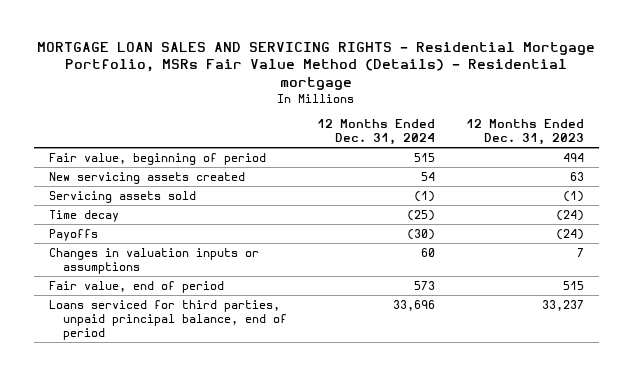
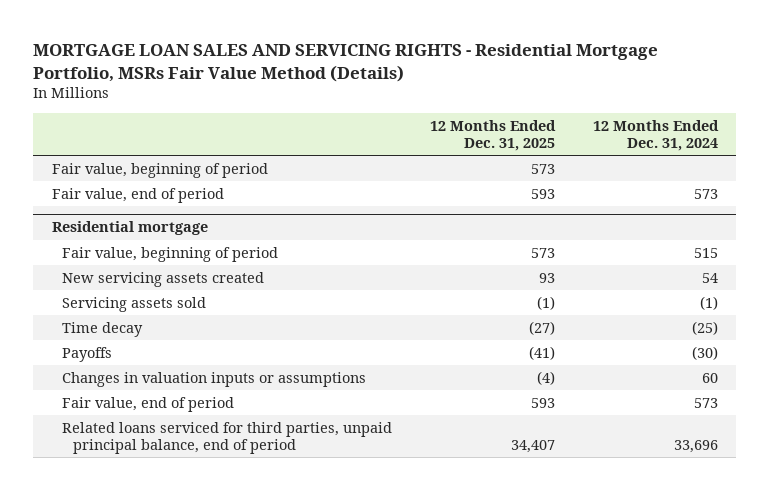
[37,41,596,91] MORTGAGE LOAN SALES AND SERVICING RIGHTS - Residential Mortgage Portfolio, MSRs Fair Value Method (Details) - Residential mortgage -> [33,44,659,82] MORTGAGE LOAN SALES AND SERVICING RIGHTS - Residential Mortgage Portfolio, MSRs Fair Value Method (Details)
[465,119,584,145] 12 Months Ended Dec. 31, 2023 -> none
none -> [430,119,557,152] 12 Months Ended Dec. 31, 2025
none -> [52,162,269,178] Fair value, beginning of period
none -> [52,187,225,203] Fair value, end of period
none -> [52,221,209,236] Residential mortgage
[49,299,287,340] Loans serviced for third parties, unpaid principal balance, end of period -> [62,421,393,455] Related loans serviced for third parties, unpaid principal balance, end of period

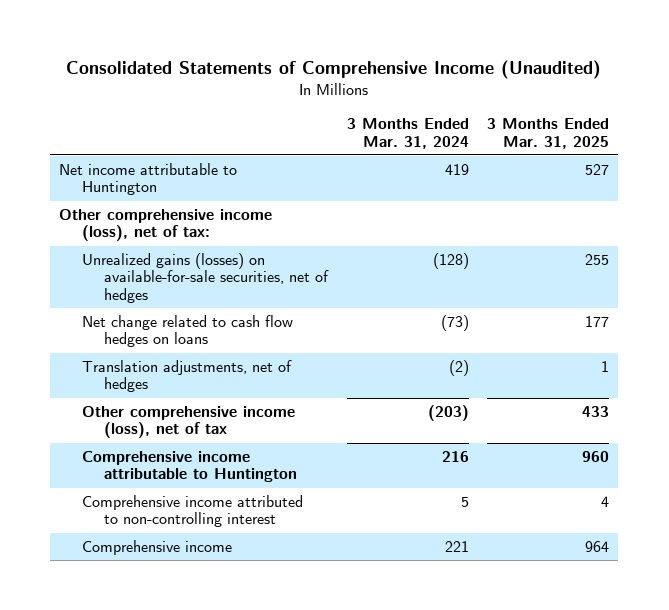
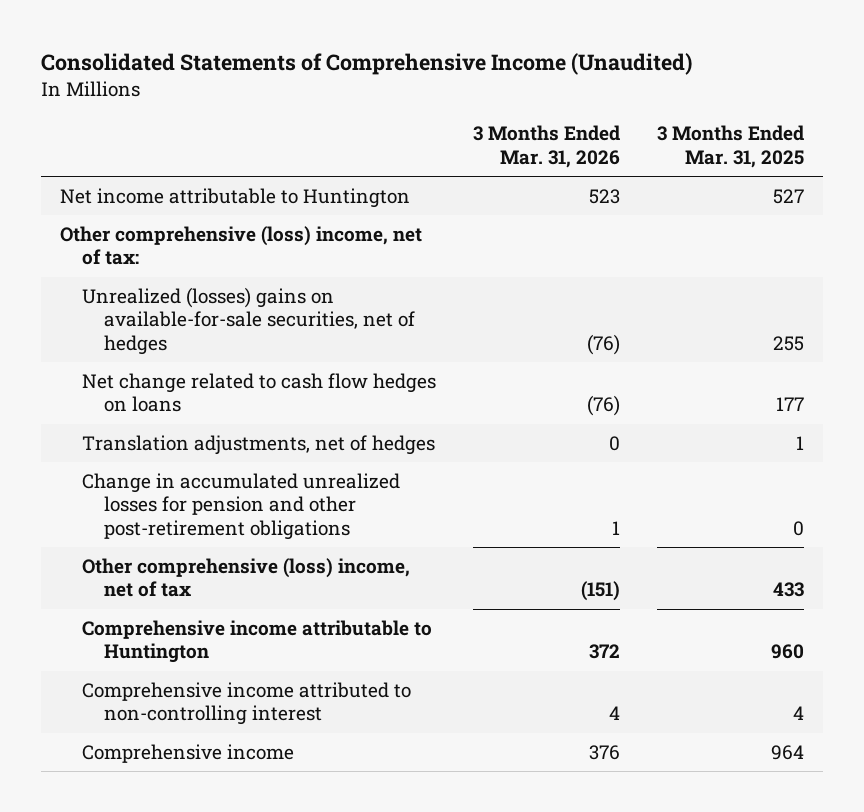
[346,117,469,149] 3 Months Ended Mar. 31, 2024 -> none
none -> [473,125,621,168] 3 Months Ended Mar. 31, 2026
[59,208,273,242] Other comprehensive income (loss), net of tax: -> [59,225,422,266] Other comprehensive (loss) income, net of tax:
[81,252,329,304] Unrealized gains (losses) on available-for-sale securities, net of hedges -> [81,286,415,355] Unrealized (losses) gains on available-for-sale securities, net of hedges
none -> [81,472,400,540] Change in accumulated unrealized losses for pension and other post-retirement obligations
[81,405,295,439] Other comprehensive income (loss), net of tax -> [81,557,410,598] Other comprehensive (loss) income, net of tax

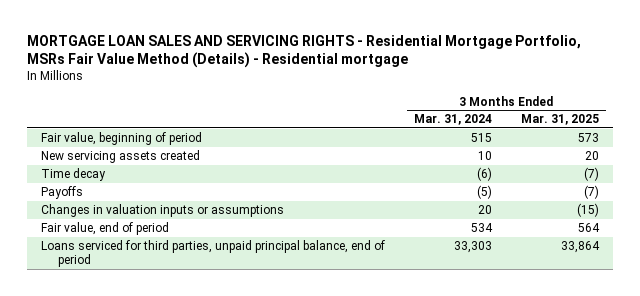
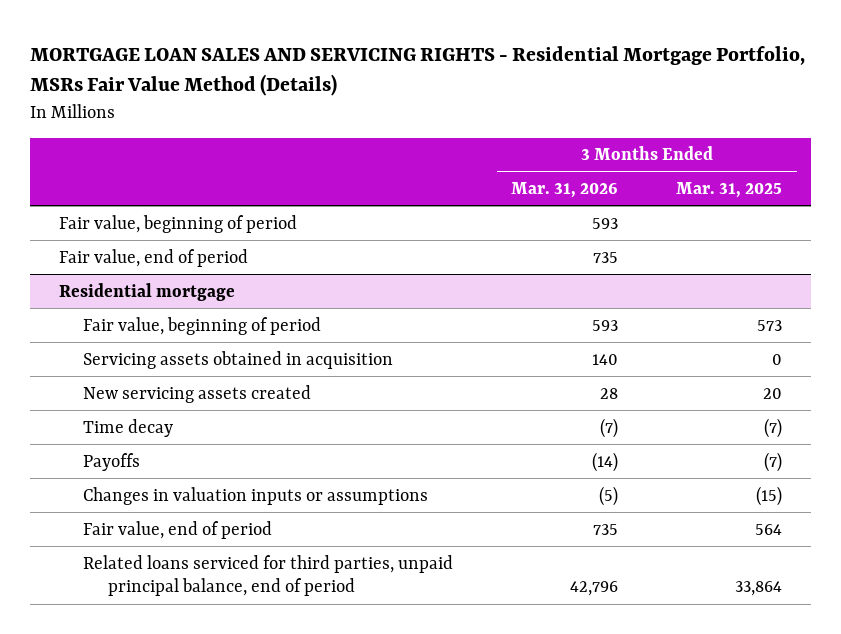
[26,34,581,69] MORTGAGE LOAN SALES AND SERVICING RIGHTS - Residential Mortgage Portfolio, MSRs Fair Value Method (Details) - Residential mortgage -> [30,45,806,97] MORTGAGE LOAN SALES AND SERVICING RIGHTS - Residential Mortgage Portfolio, MSRs Fair Value Method (Details)
[414,114,493,126] Mar. 31, 2024 -> none
none -> [511,182,619,199] Mar. 31, 2026
none -> [58,214,297,233] Fair value, beginning of period
none -> [58,248,248,267] Fair value, end of period
none -> [58,282,235,301] Residential mortgage
none -> [83,350,394,369] Servicing assets obtained in acquisition
[41,240,386,268] Loans serviced for third parties, unpaid principal balance, end of period -> [83,554,454,597] Related loans serviced for third parties, unpaid principal balance, end of period

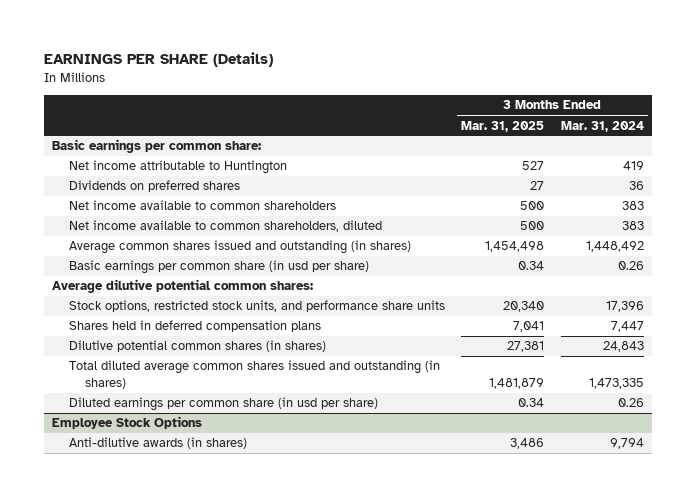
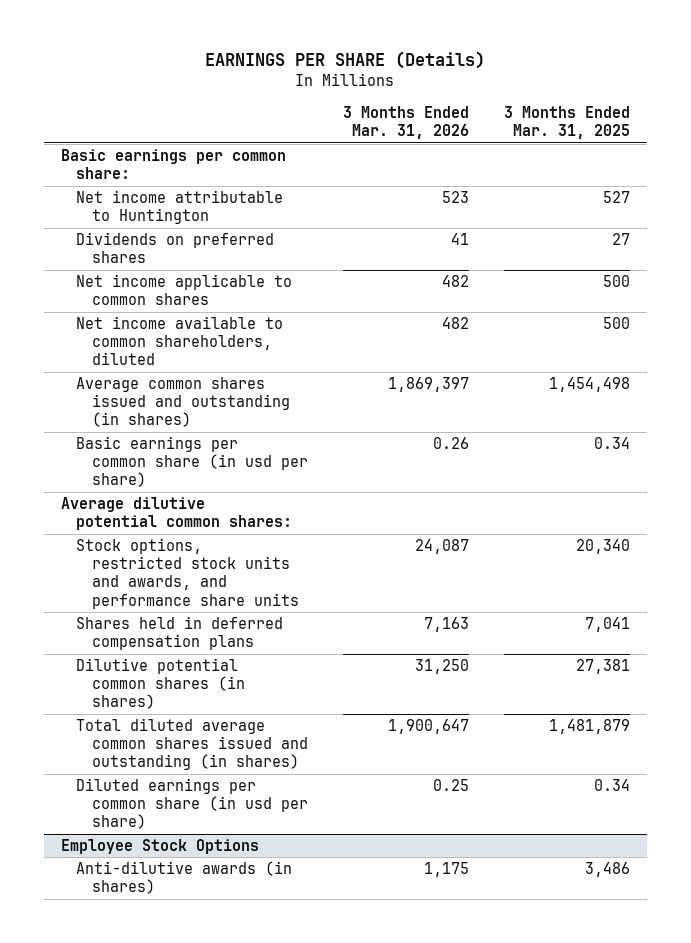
[560,120,644,132] Mar. 31, 2024 -> none
none -> [342,106,469,140] 3 Months Ended Mar. 31, 2026
[68,200,336,211] Net income available to common shareholders -> [76,274,293,306] Net income applicable to common shares
[68,300,445,313] Stock options, restricted stock units, and performance share units -> [76,538,300,609] Stock options, restricted stock units and awards, and performance share units

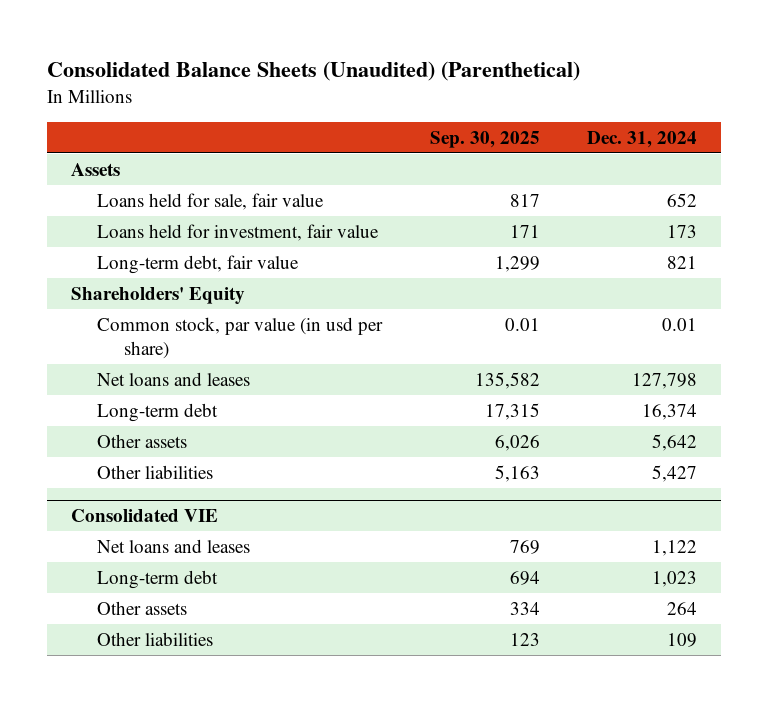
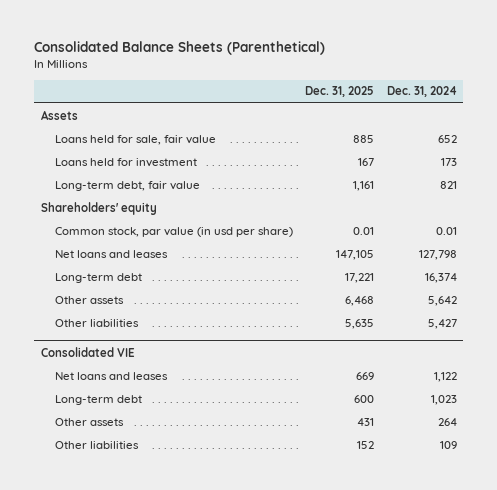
[47,60,581,81] Consolidated Balance Sheets (Unaudited) (Parenthetical) -> [34,41,326,56] Consolidated Balance Sheets (Parenthetical)
[429,130,540,148] Sep. 30, 2025 -> none
none -> [305,86,375,98] Dec. 31, 2025
[97,223,380,241] Loans held for investment, fair value -> [54,157,197,167] Loans held for investment
[70,286,245,304] Shareholders' Equity -> [40,201,157,215] Shareholders' equity

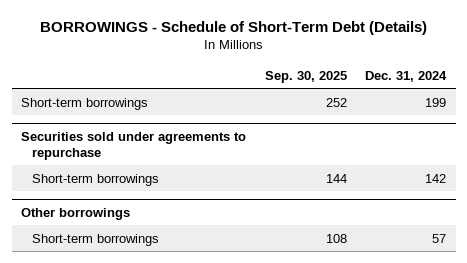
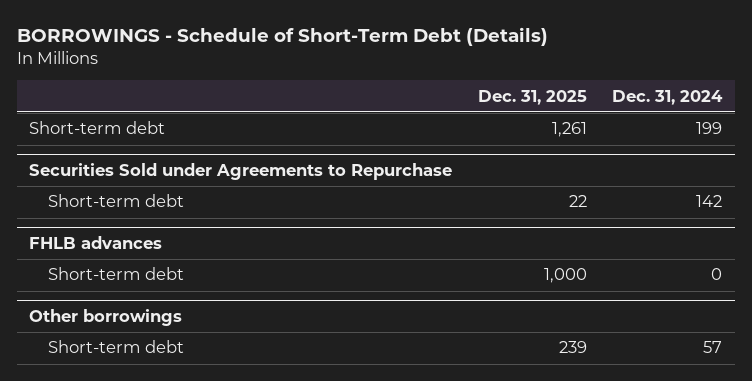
[264,70,347,83] Sep. 30, 2025 -> none
none -> [477,89,587,105] Dec. 31, 2025
[21,97,149,110] Short-term borrowings -> [29,121,166,135] Short-term debt
[21,131,247,160] Securities sold under agreements to repurchase -> [29,163,453,181] Securities Sold under Agreements to Repurchase
[32,173,160,186] Short-term borrowings -> [47,194,184,208] Short-term debt
none -> [29,236,163,250] FHLB advances
none -> [47,267,184,281] Short-term debt
[32,233,160,246] Short-term borrowings -> [47,340,184,354] Short-term debt

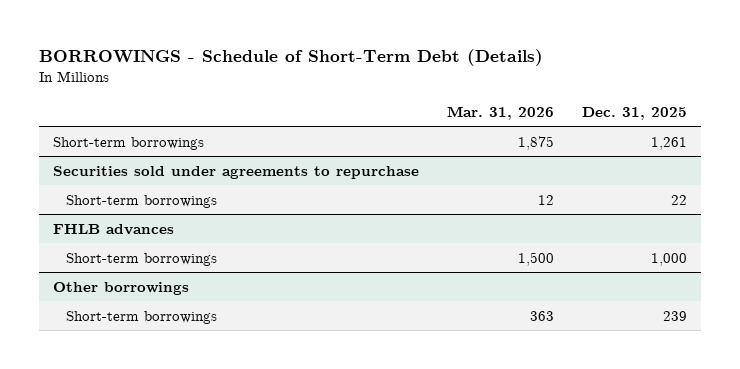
[612,89,724,105] Dec. 31, 2024 -> none
none -> [447,105,555,120] Mar. 31, 2026
[29,121,166,135] Short-term debt -> [53,136,205,150] Short-term borrowings
[29,163,453,181] Securities Sold under Agreements to Repurchase -> [53,165,420,179] Securities sold under agreements to repurchase
[47,194,184,208] Short-term debt -> [66,194,218,208] Short-term borrowings
[47,267,184,281] Short-term debt -> [66,252,218,266] Short-term borrowings
[47,340,184,354] Short-term debt -> [66,310,218,324] Short-term borrowings

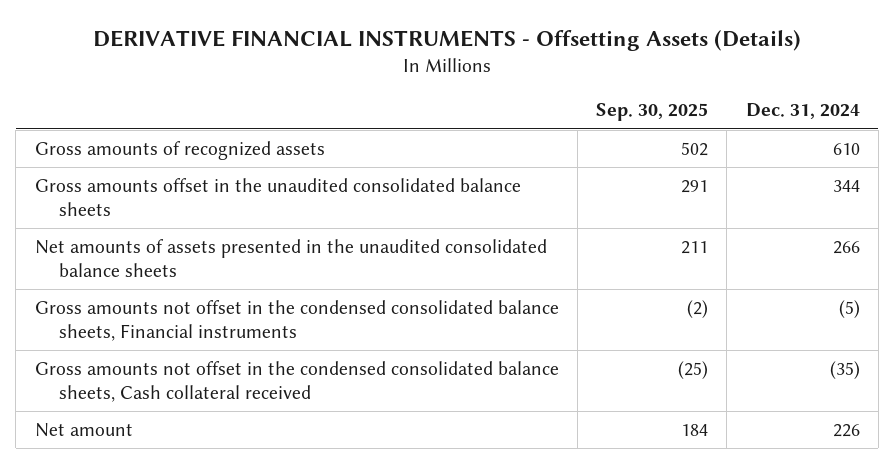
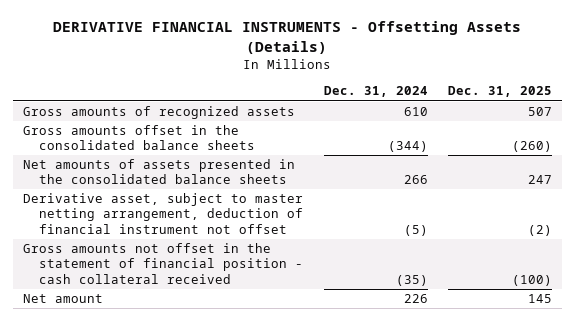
[596,103,709,122] Sep. 30, 2025 -> none
none -> [447,86,552,98] Dec. 31, 2025
[34,299,559,342] Gross amounts not offset in the condensed consolidated balance sheets, Financial instruments -> none
[34,177,521,217] Gross amounts offset in the unaudited consolidated balance sheets -> [22,125,256,151] Gross amounts offset in the consolidated balance sheets
[832,179,860,192] 344 -> [387,141,428,153] (344)
[34,238,547,278] Net amounts of assets presented in the unaudited consolidated balance sheets -> [22,159,295,185] Net amounts of assets presented in the consolidated balance sheets
none -> [22,193,304,234] Derivative asset, subject to master netting arrangement, deduction of financial instrument not offset
[34,360,559,403] Gross amounts not offset in the condensed consolidated balance sheets, Cash collateral received -> [22,243,304,284] Gross amounts not offset in the statement of financial position - cash collateral received

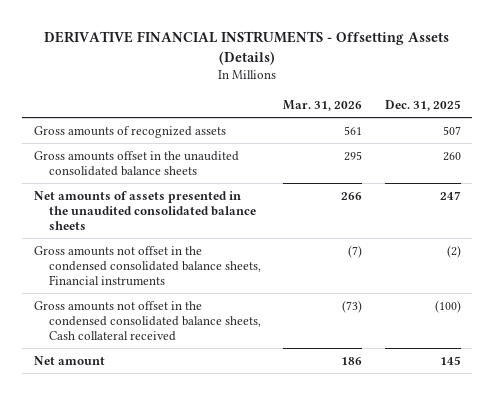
[323,86,428,98] Dec. 31, 2024 -> none
none -> [283,99,363,111] Mar. 31, 2026
[22,193,304,234] Derivative asset, subject to master netting arrangement, deduction of financial instrument not offset -> none
[22,125,256,151] Gross amounts offset in the consolidated balance sheets -> [33,150,239,176] Gross amounts offset in the unaudited consolidated balance sheets
[511,141,552,153] (260) -> [442,151,461,161] 260
[22,159,295,185] Net amounts of assets presented in the consolidated balance sheets -> [33,190,256,230] Net amounts of assets presented in the unaudited consolidated balance sheets
none -> [33,245,261,286] Gross amounts not offset in the condensed consolidated balance sheets, Financial instruments
[22,243,304,284] Gross amounts not offset in the statement of financial position - cash collateral received -> [33,300,261,341] Gross amounts not offset in the condensed consolidated balance sheets, Cash collateral received

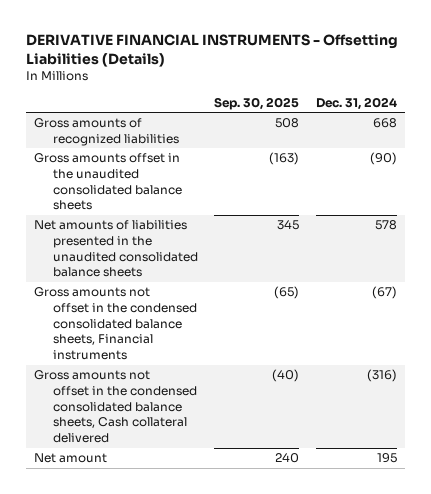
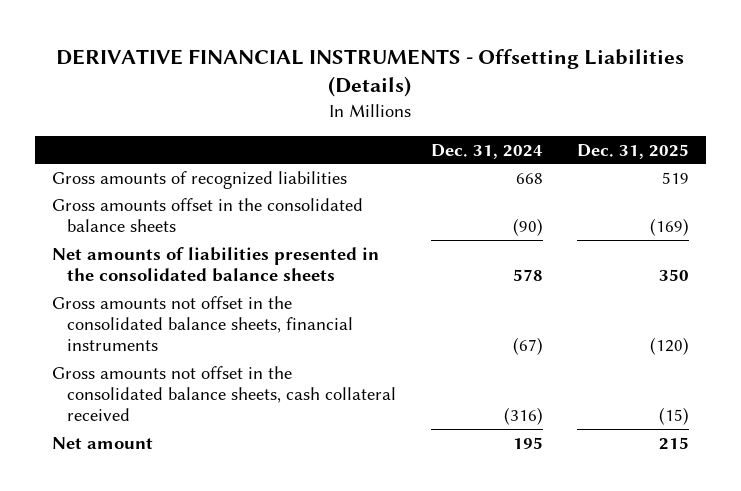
[214,96,300,110] Sep. 30, 2025 -> none
none -> [576,143,689,159] Dec. 31, 2025
[34,153,182,211] Gross amounts offset in the unaudited consolidated balance sheets -> [52,197,364,232] Gross amounts offset in the consolidated balance sheets
[34,220,198,278] Net amounts of liabilities presented in the unaudited consolidated balance sheets -> [52,246,380,282] Net amounts of liabilities presented in the consolidated balance sheets
[34,287,197,361] Gross amounts not offset in the condensed consolidated balance sheets, Financial instruments -> [52,295,354,352] Gross amounts not offset in the consolidated balance sheets, financial instruments
[34,370,197,444] Gross amounts not offset in the condensed consolidated balance sheets, Cash collateral delivered -> [52,365,397,422] Gross amounts not offset in the consolidated balance sheets, cash collateral received

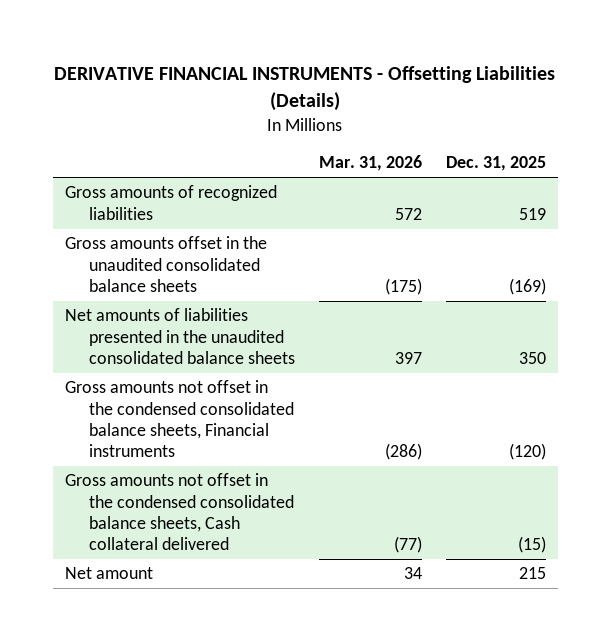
[430,143,543,159] Dec. 31, 2024 -> none
none -> [319,155,423,172] Mar. 31, 2026
[52,197,364,232] Gross amounts offset in the consolidated balance sheets -> [65,236,268,292] Gross amounts offset in the unaudited consolidated balance sheets
[52,246,380,282] Net amounts of liabilities presented in the consolidated balance sheets -> [65,308,296,364] Net amounts of liabilities presented in the unaudited consolidated balance sheets
[52,295,354,352] Gross amounts not offset in the consolidated balance sheets, financial instruments -> [65,380,295,458] Gross amounts not offset in the condensed consolidated balance sheets, Financial instruments
[52,365,397,422] Gross amounts not offset in the consolidated balance sheets, cash collateral received -> [65,473,295,551] Gross amounts not offset in the condensed consolidated balance sheets, Cash collateral delivered

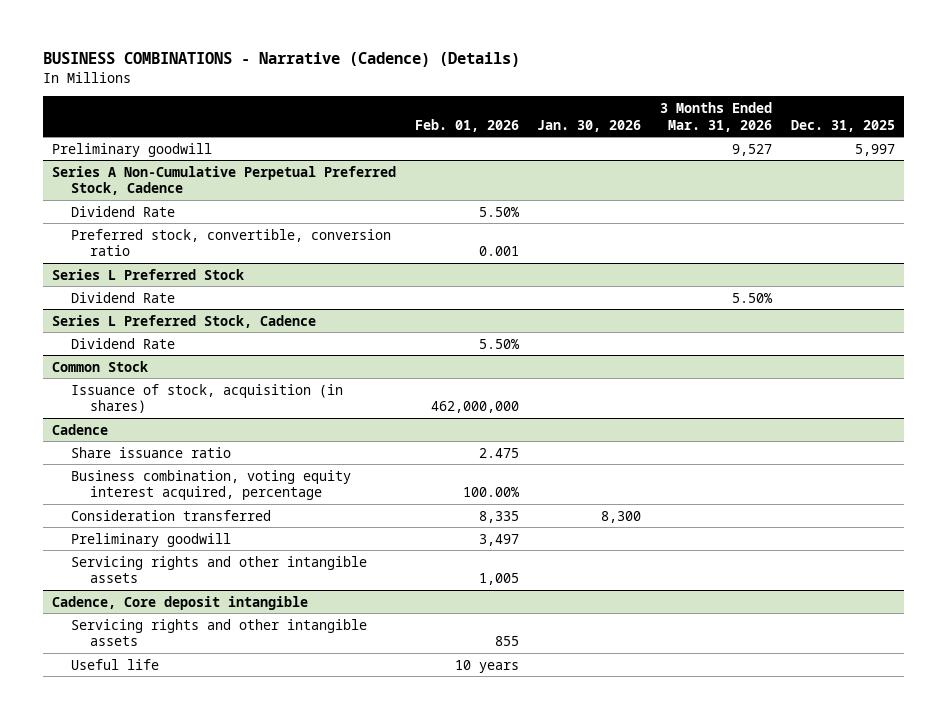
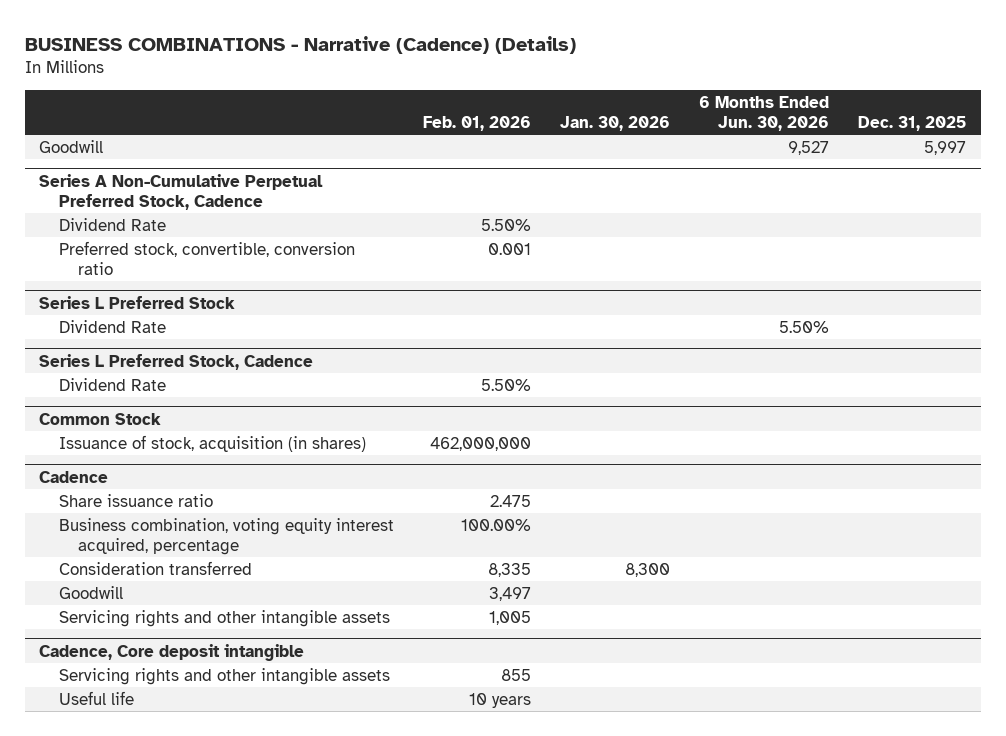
[660,101,773,132] 3 Months Ended Mar. 31, 2026 -> none
none -> [699,96,830,131] 6 Months Ended Jun. 30, 2026
[52,142,213,157] Preliminary goodwill -> [39,139,104,153] Goodwill
[71,532,232,547] Preliminary goodwill -> [58,585,123,599] Goodwill

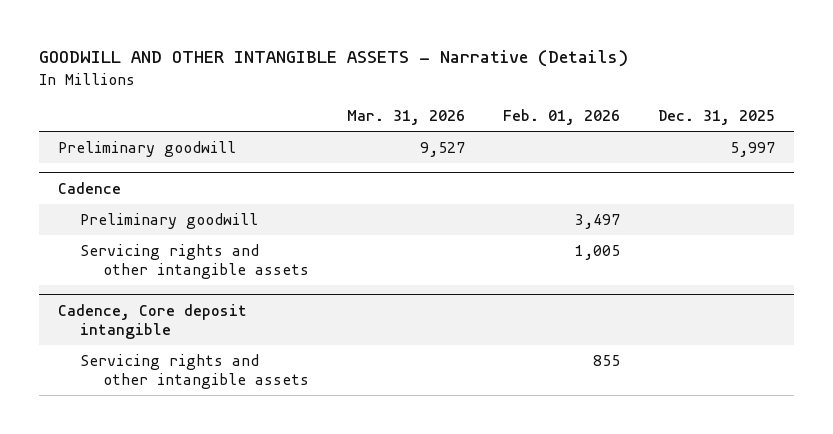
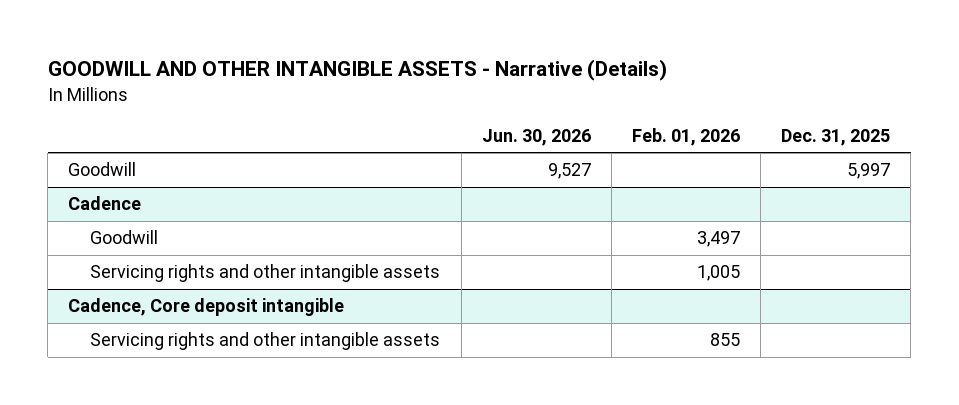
[346,110,465,126] Mar. 31, 2026 -> none
none -> [481,128,591,146] Jun. 30, 2026
[57,140,236,157] Preliminary goodwill -> [68,162,137,177] Goodwill
[80,212,259,229] Preliminary goodwill -> [90,230,159,245] Goodwill

